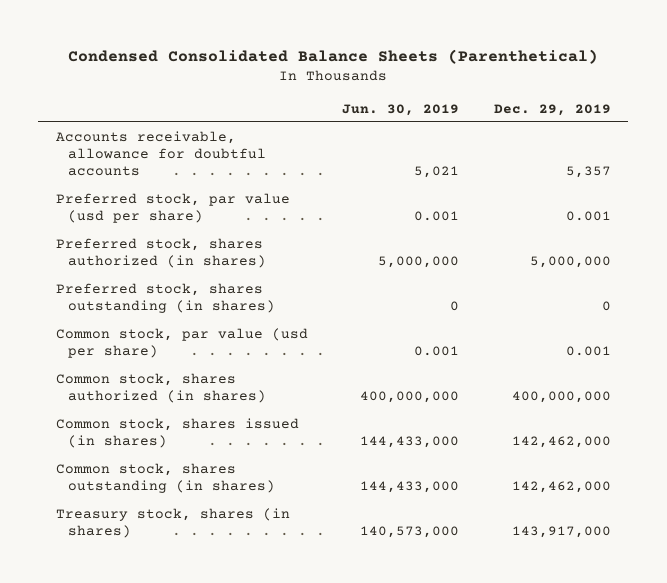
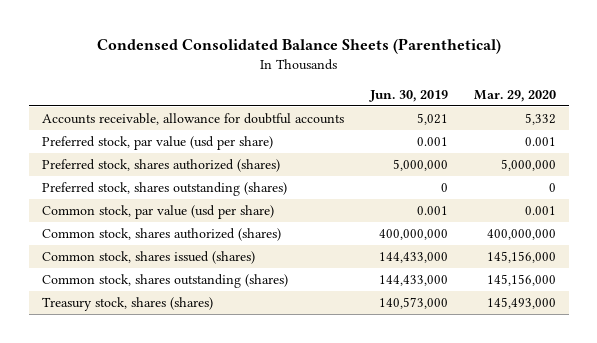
[493,103,611,116] Dec. 29, 2019 -> none
none -> [473,89,556,102] Mar. 29, 2020
[55,237,266,269] Preferred stock, shares authorized (in shares) -> [41,159,280,173] Preferred stock, shares authorized (shares)
[55,282,275,314] Preferred stock, shares outstanding (in shares) -> [41,182,287,197] Preferred stock, shares outstanding (shares)
[55,372,266,404] Common stock, shares authorized (in shares) -> [41,228,281,242] Common stock, shares authorized (shares)
[55,417,299,449] Common stock, shares issued (in shares) -> [41,251,255,265] Common stock, shares issued (shares)
[55,462,275,494] Common stock, shares outstanding (in shares) -> [41,274,288,289] Common stock, shares outstanding (shares)
[55,507,290,539] Treasury stock, shares (in shares) -> [41,297,213,312] Treasury stock, shares (shares)

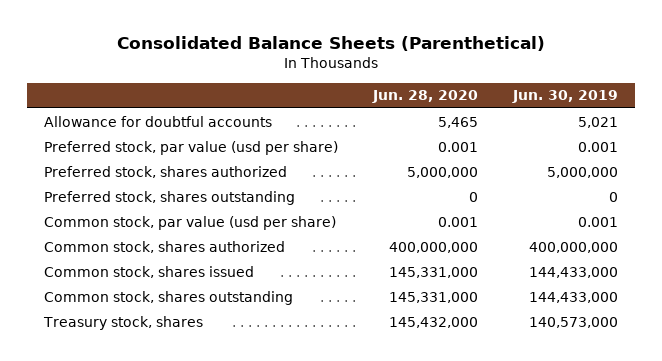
[96,38,501,55] Condensed Consolidated Balance Sheets (Parenthetical) -> [117,36,546,52] Consolidated Balance Sheets (Parenthetical)
[473,89,556,102] Mar. 29, 2020 -> none
none -> [372,90,479,104] Jun. 28, 2020
[41,113,344,126] Accounts receivable, allowance for doubtful accounts -> [44,115,273,127] Allowance for doubtful accounts
[41,159,280,173] Preferred stock, shares authorized (shares) -> [44,165,288,178] Preferred stock, shares authorized
[41,182,287,197] Preferred stock, shares outstanding (shares) -> [44,190,296,205] Preferred stock, shares outstanding
[41,228,281,242] Common stock, shares authorized (shares) -> [44,240,286,253] Common stock, shares authorized
[41,251,255,265] Common stock, shares issued (shares) -> [44,265,255,278] Common stock, shares issued
[41,274,288,289] Common stock, shares outstanding (shares) -> [44,290,294,305] Common stock, shares outstanding
[41,297,213,312] Treasury stock, shares (shares) -> [43,315,204,330] Treasury stock, shares

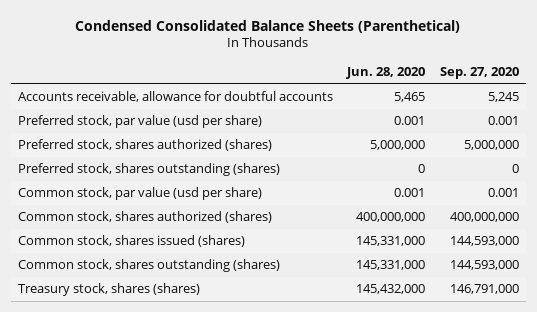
[117,36,546,52] Consolidated Balance Sheets (Parenthetical) -> [75,19,461,33] Condensed Consolidated Balance Sheets (Parenthetical)
[511,90,618,104] Jun. 30, 2019 -> none
none -> [439,67,519,80] Sep. 27, 2020
[44,115,273,127] Allowance for doubtful accounts -> [18,91,334,103] Accounts receivable, allowance for doubtful accounts
[44,165,288,178] Preferred stock, shares authorized -> [18,139,273,152] Preferred stock, shares authorized (shares)
[44,190,296,205] Preferred stock, shares outstanding -> [18,163,281,177] Preferred stock, shares outstanding (shares)
[44,240,286,253] Common stock, shares authorized -> [18,211,273,224] Common stock, shares authorized (shares)
[44,265,255,278] Common stock, shares issued -> [18,235,246,248] Common stock, shares issued (shares)
[44,290,294,305] Common stock, shares outstanding -> [18,259,281,273] Common stock, shares outstanding (shares)
[43,315,204,330] Treasury stock, shares -> [18,283,201,297] Treasury stock, shares (shares)

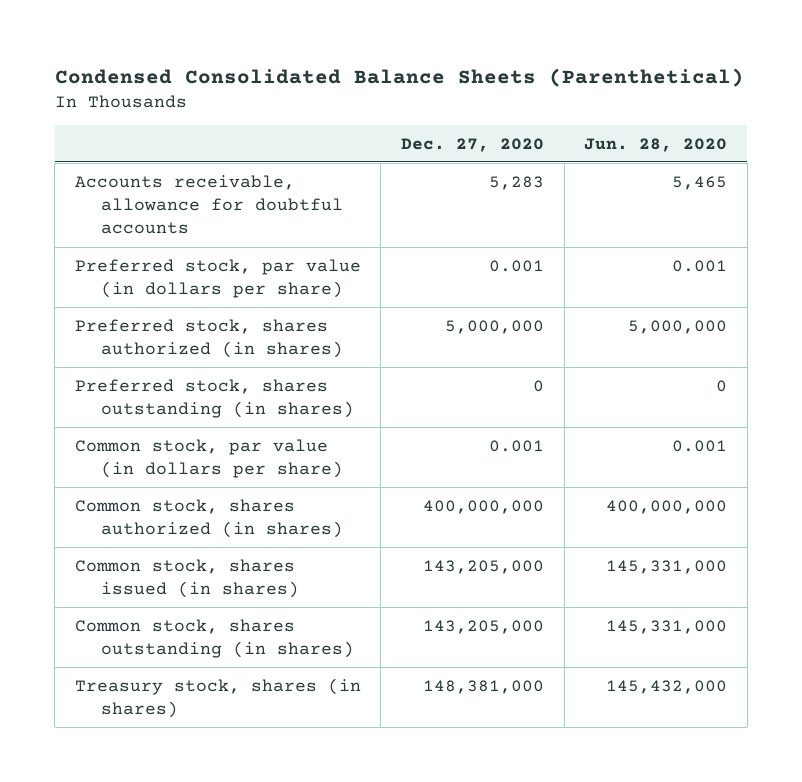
[439,67,519,80] Sep. 27, 2020 -> none
none -> [401,137,545,152] Dec. 27, 2020
[18,115,263,129] Preferred stock, par value (usd per share) -> [74,258,361,299] Preferred stock, par value (in dollars per share)
[18,139,273,152] Preferred stock, shares authorized (shares) -> [74,318,344,359] Preferred stock, shares authorized (in shares)
[18,163,281,177] Preferred stock, shares outstanding (shares) -> [74,378,355,419] Preferred stock, shares outstanding (in shares)
[18,187,263,201] Common stock, par value (usd per share) -> [74,438,344,479] Common stock, par value (in dollars per share)
[18,211,273,224] Common stock, shares authorized (shares) -> [74,498,344,539] Common stock, shares authorized (in shares)
[18,235,246,248] Common stock, shares issued (shares) -> [74,558,300,599] Common stock, shares issued (in shares)
[18,259,281,273] Common stock, shares outstanding (shares) -> [74,618,355,659] Common stock, shares outstanding (in shares)
[18,283,201,297] Treasury stock, shares (shares) -> [74,677,361,719] Treasury stock, shares (in shares)

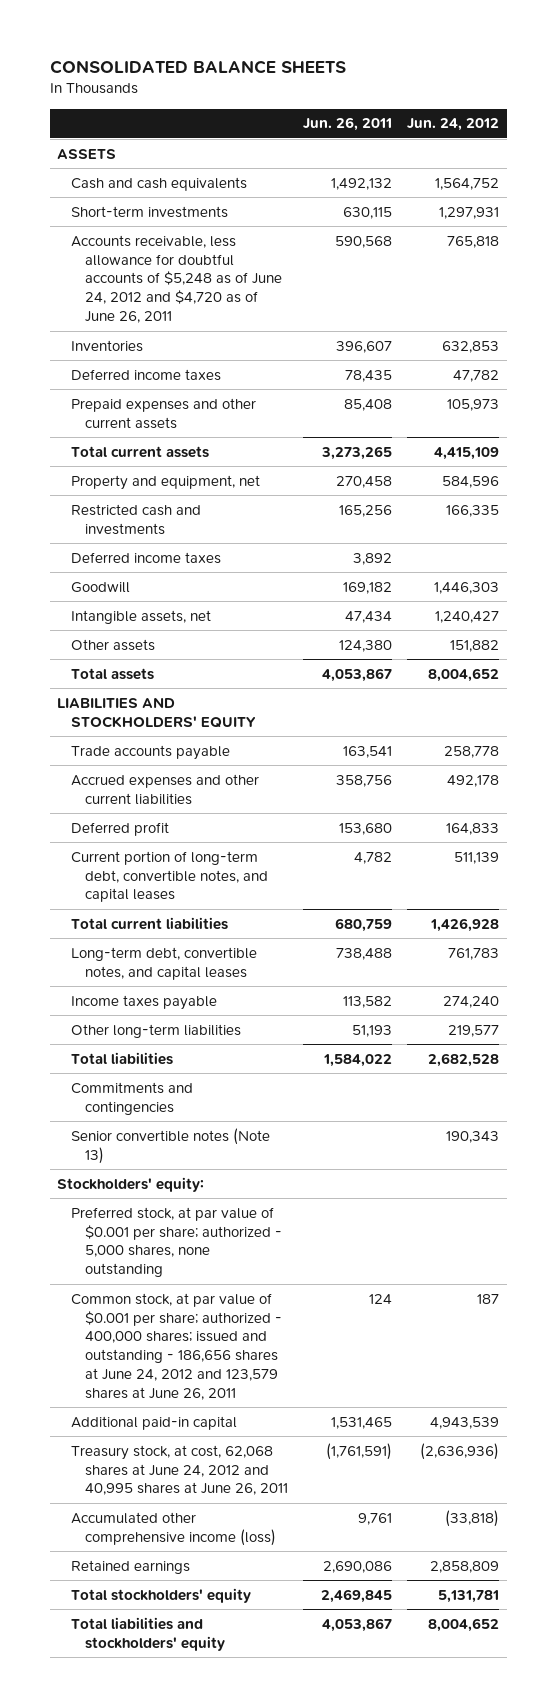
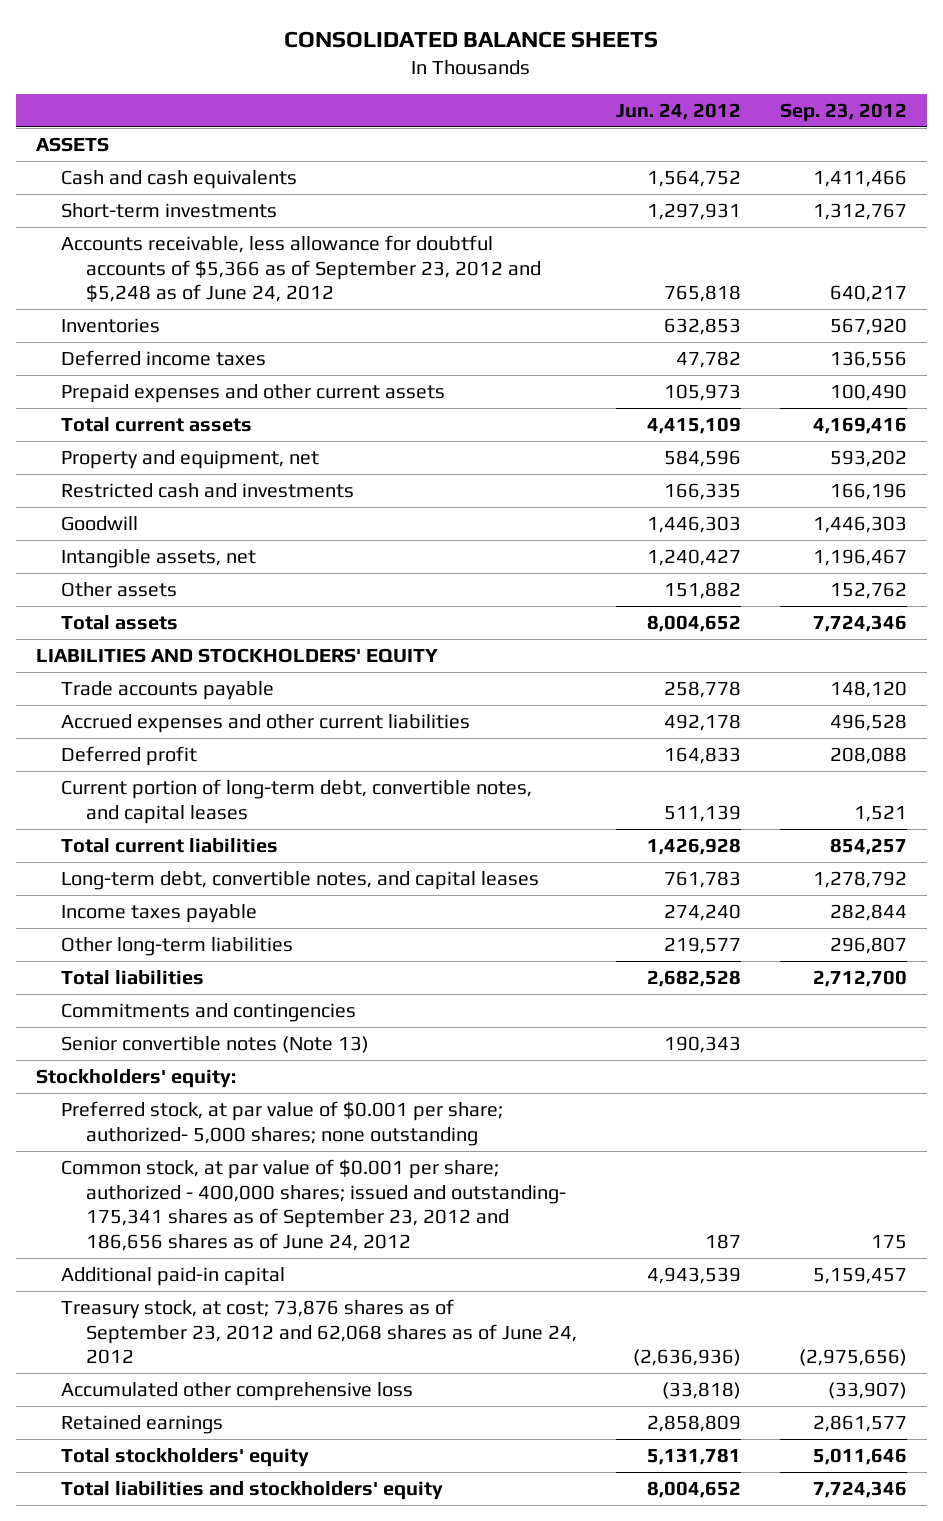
[303,117,393,132] Jun. 26, 2011 -> none
none -> [780,102,908,122] Sep. 23, 2012
[71,234,282,324] Accounts receivable, less allowance for doubtful accounts of $5,248 as of June 24, 2012 and $4,720 as of June 26, 2011 -> [61,234,542,303] Accounts receivable, less allowance for doubtful accounts of $5,366 as of September 23, 2012 and $5,248 as of June 24, 2012
[71,551,222,564] Deferred income taxes -> none
[71,1206,282,1278] Preferred stock, at par value of $0.001 per share; authorized - 5,000 shares, none outstanding -> [61,1100,504,1146] Preferred stock, at par value of $0.001 per share; authorized- 5,000 shares; none outstanding
[71,1292,282,1400] Common stock, at par value of $0.001 per share; authorized - 400,000 shares; issued and outstanding - 186,656 shares at June 24, 2012 and 123,579 shares at June 26, 2011 -> [61,1158,567,1251] Common stock, at par value of $0.001 per share; authorized - 400,000 shares; issued and outstanding- 175,341 shares as of September 23, 2012 and 186,656 shares as of June 24, 2012
[71,1444,288,1496] Treasury stock, at cost, 62,068 shares at June 24, 2012 and 40,995 shares at June 26, 2011 -> [61,1298,578,1365] Treasury stock, at cost; 73,876 shares as of September 23, 2012 and 62,068 shares as of June 24, 2012
[71,1511,276,1546] Accumulated other comprehensive income (loss) -> [61,1381,414,1401] Accumulated other comprehensive loss

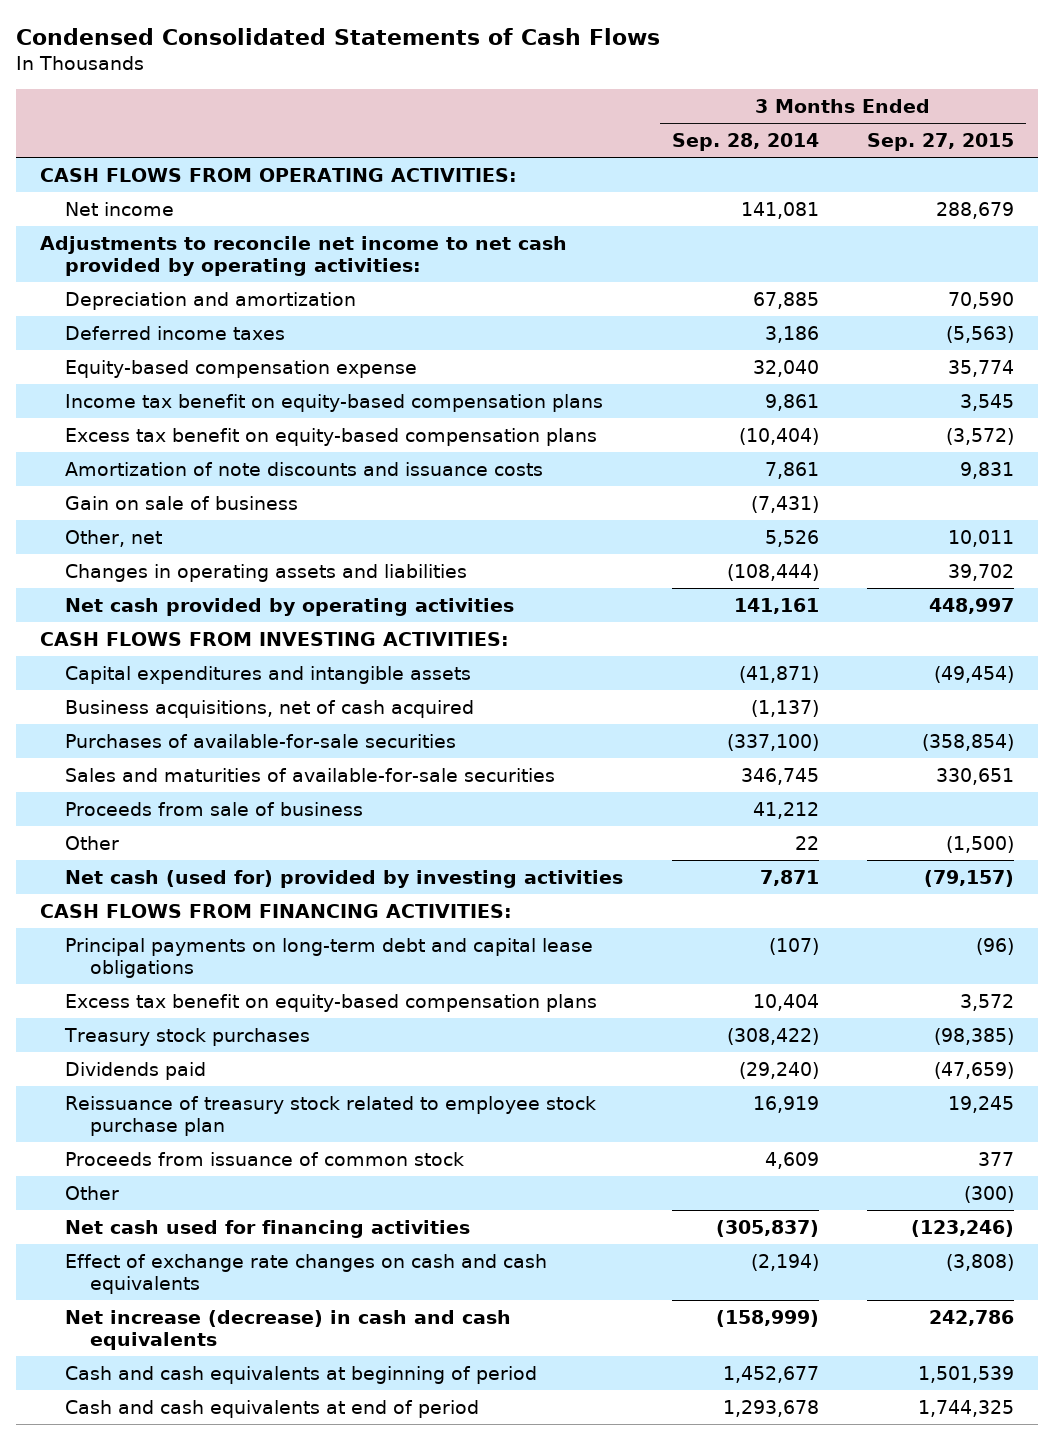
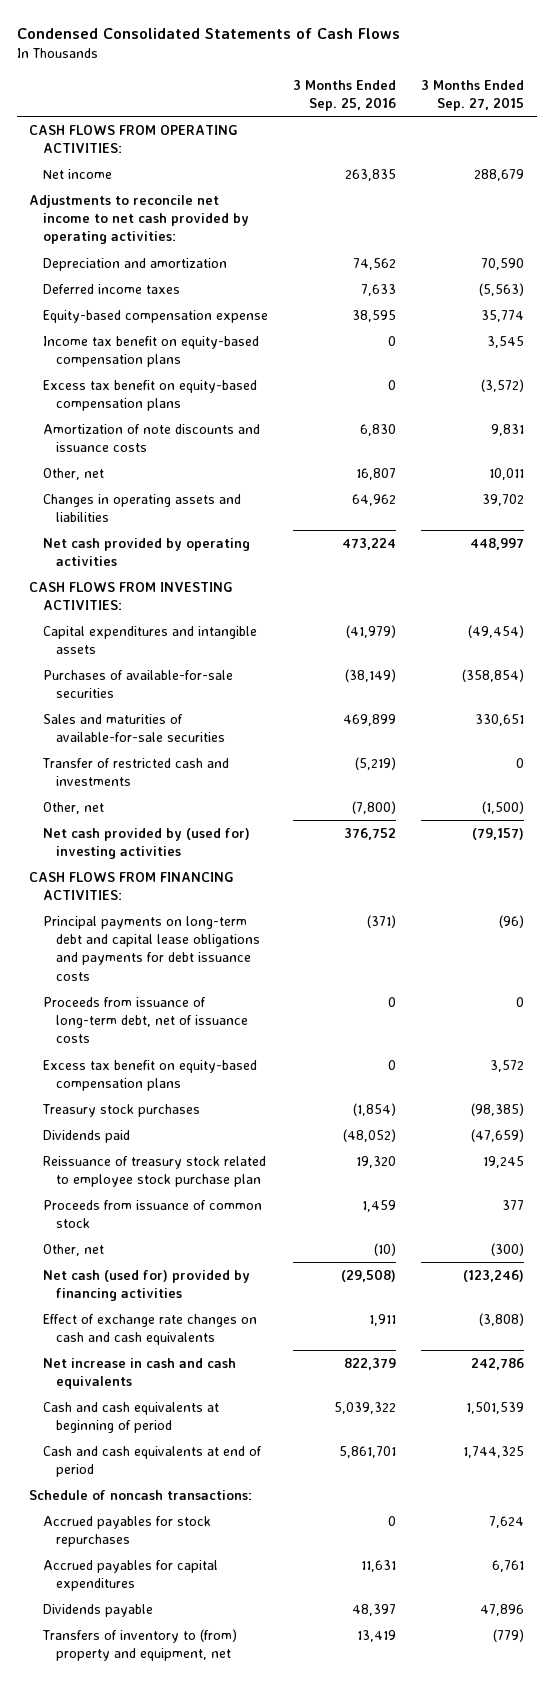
[671,133,819,152] Sep. 28, 2014 -> none
none -> [292,79,396,112] 3 Months Ended Sep. 25, 2016
[65,495,299,510] Gain on sale of business -> none
[65,699,475,718] Business acquisitions, net of cash acquired -> none
[65,801,364,816] Proceeds from sale of business -> none
none -> [41,757,229,787] Transfer of restricted cash and investments
[65,835,120,850] Other -> [42,801,104,814] Other, net
[65,869,624,888] Net cash (used for) provided by investing activities -> [42,827,250,860] Net cash provided by (used for) investing activities
[65,937,594,978] Principal payments on long-term debt and capital lease obligations -> [42,915,260,981] Principal payments on long-term debt and capital lease obligations and payments for debt issuance costs
none -> [42,996,248,1044] Proceeds from issuance of long-term debt, net of issuance costs
[65,1185,120,1200] Other -> [42,1243,104,1256] Other, net
[65,1219,471,1238] Net cash used for financing activities -> [42,1269,250,1302] Net cash (used for) provided by financing activities
[65,1309,512,1350] Net increase (decrease) in cash and cash equivalents -> [42,1357,236,1390] Net increase in cash and cash equivalents
none -> [29,1489,253,1500] Schedule of noncash transactions:
none -> [42,1515,211,1548] Accrued payables for stock repurchases
none -> [42,1559,218,1592] Accrued payables for capital expenditures
none -> [42,1603,153,1617] Dividends payable
none -> [41,1628,237,1662] Transfers of inventory to (from) property and equipment, net

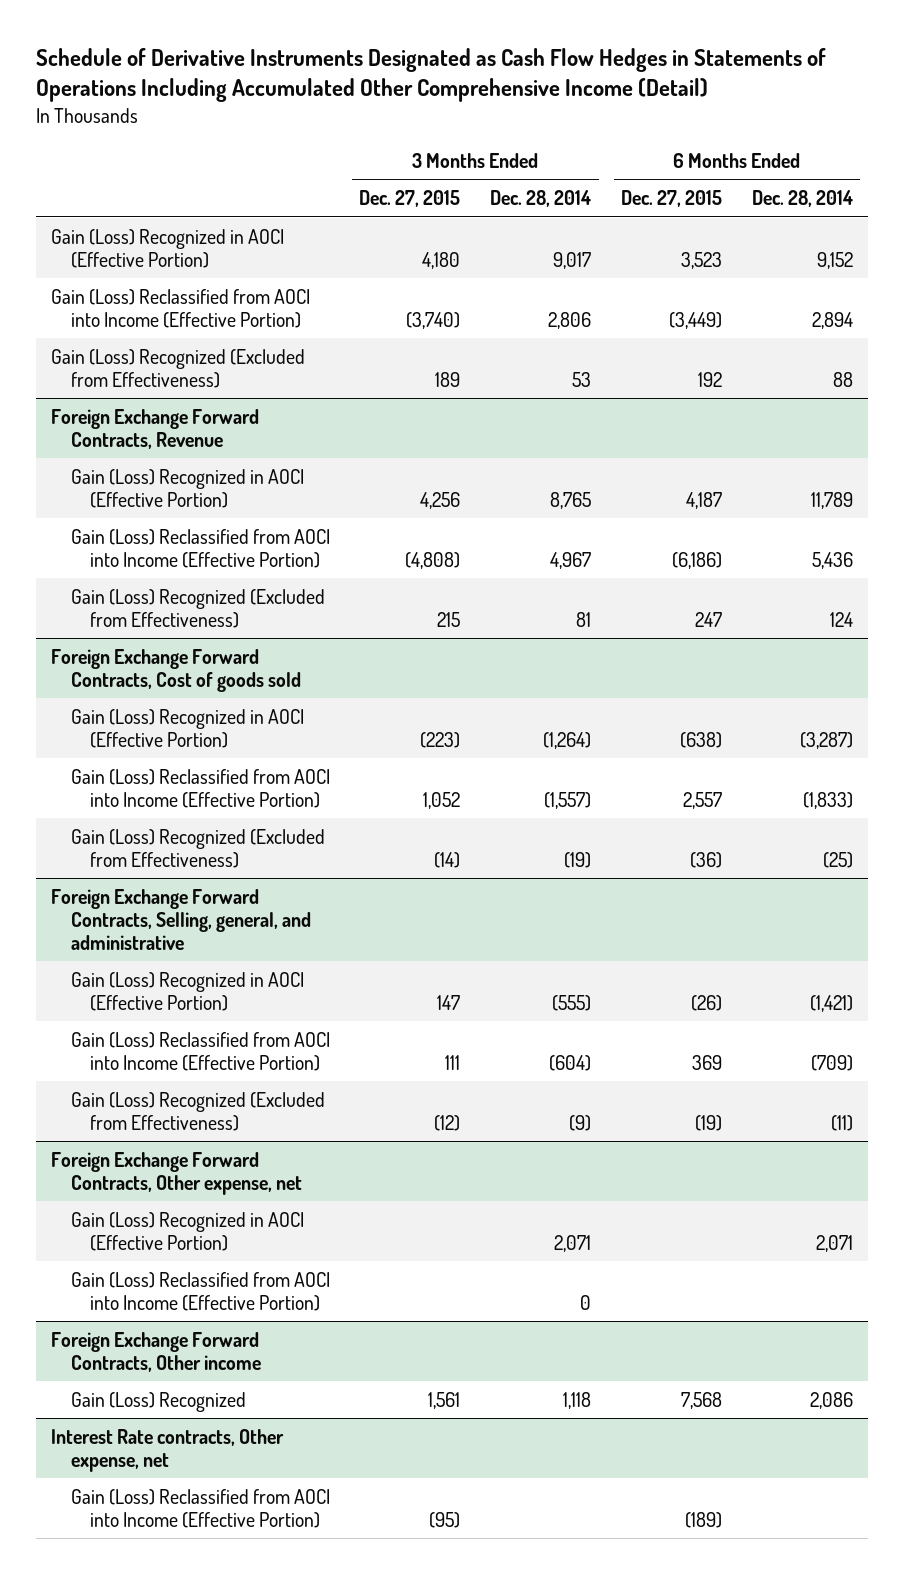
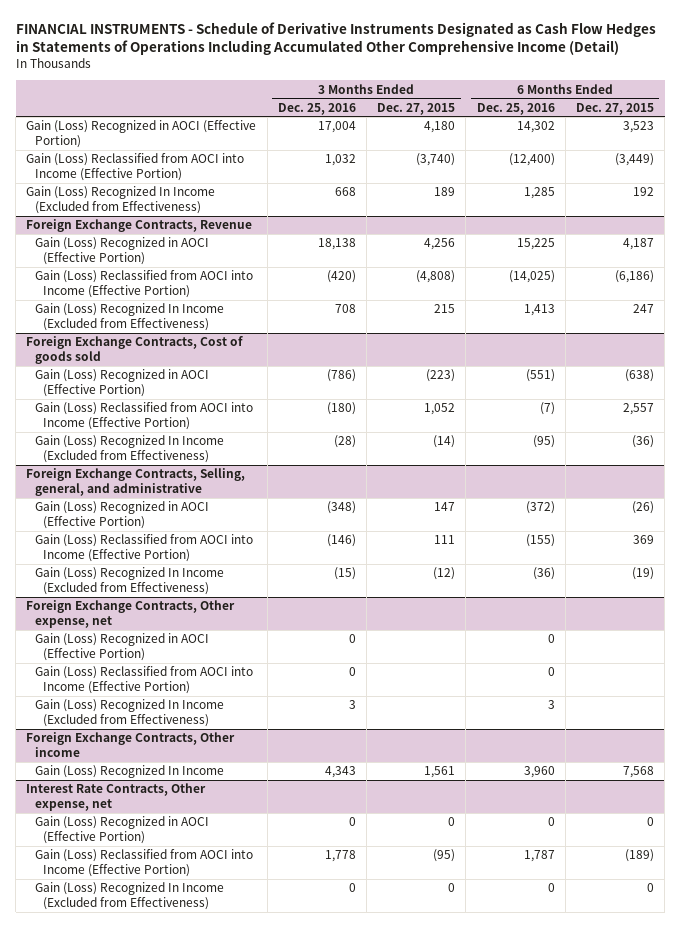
[36,48,827,103] Schedule of Derivative Instruments Designated as Cash Flow Hedges in Statements of Operations Including Accumulated Other Comprehensive Income (Detail) -> [15,22,656,56] FINANCIAL INSTRUMENTS - Schedule of Derivative Instruments Designated as Cash Flow Hedges in Statements of Operations Including Accumulated Other Comprehensive Income (Detail)
[490,190,592,208] Dec. 28, 2014 -> none
[751,190,853,208] Dec. 28, 2014 -> none
none -> [277,102,356,115] Dec. 25, 2016
none -> [476,102,555,115] Dec. 25, 2016
[50,348,305,388] Gain (Loss) Recognized (Excluded from Effectiveness) -> [26,186,216,214] Gain (Loss) Recognized In Income (Excluded from Effectiveness)
[50,408,259,449] Foreign Exchange Forward Contracts, Revenue -> [26,219,253,233] Foreign Exchange Contracts, Revenue
[70,588,325,628] Gain (Loss) Recognized (Excluded from Effectiveness) -> [34,303,224,331] Gain (Loss) Recognized In Income (Excluded from Effectiveness)
[50,648,301,692] Foreign Exchange Forward Contracts, Cost of goods sold -> [26,336,244,364] Foreign Exchange Contracts, Cost of goods sold
[70,828,325,868] Gain (Loss) Recognized (Excluded from Effectiveness) -> [34,435,224,463] Gain (Loss) Recognized In Income (Excluded from Effectiveness)
[50,888,311,950] Foreign Exchange Forward Contracts, Selling, general, and administrative -> [26,468,246,496] Foreign Exchange Contracts, Selling, general, and administrative
[70,1091,325,1131] Gain (Loss) Recognized (Excluded from Effectiveness) -> [34,567,224,595] Gain (Loss) Recognized In Income (Excluded from Effectiveness)
[50,1151,302,1195] Foreign Exchange Forward Contracts, Other expense, net -> [26,600,236,628] Foreign Exchange Contracts, Other expense, net
none -> [34,699,224,727] Gain (Loss) Recognized In Income (Excluded from Effectiveness)
[50,1331,261,1372] Foreign Exchange Forward Contracts, Other income -> [26,732,236,757] Foreign Exchange Contracts, Other income
[70,1391,246,1412] Gain (Loss) Recognized -> [34,765,224,779] Gain (Loss) Recognized In Income
[50,1428,284,1472] Interest Rate contracts, Other expense, net -> [26,783,207,811] Interest Rate Contracts, Other expense, net
none -> [34,816,209,844] Gain (Loss) Recognized in AOCI (Effective Portion)
none -> [34,882,224,910] Gain (Loss) Recognized In Income (Excluded from Effectiveness)

